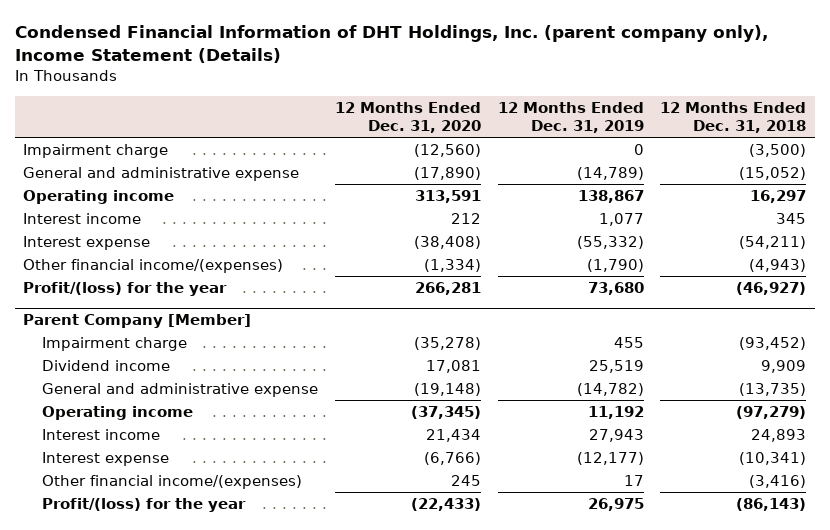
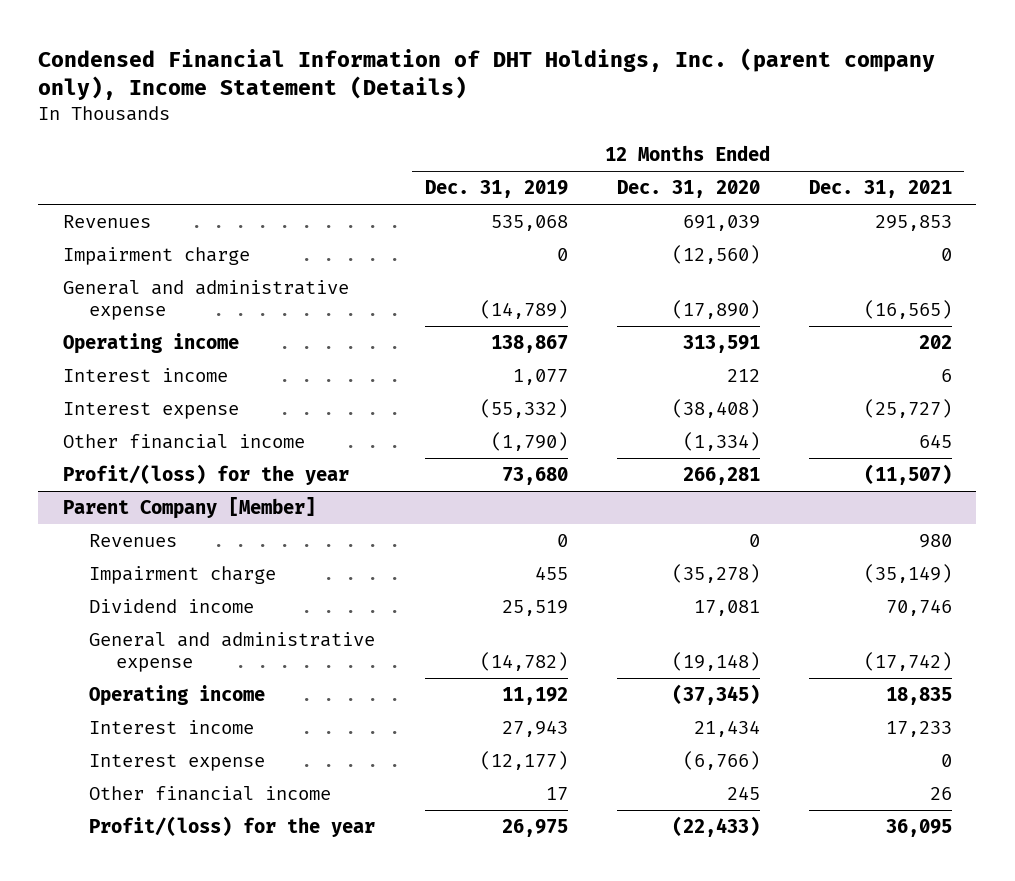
[660,102,807,134] 12 Months Ended Dec. 31, 2018 -> none
none -> [808,180,952,199] Dec. 31, 2021
none -> [62,214,151,228] Revenues
[23,258,284,273] Other financial income/(expenses) -> [62,433,305,449] Other financial income
none -> [89,533,178,547] Revenues
[42,474,303,489] Other financial income/(expenses) -> [89,785,332,801] Other financial income

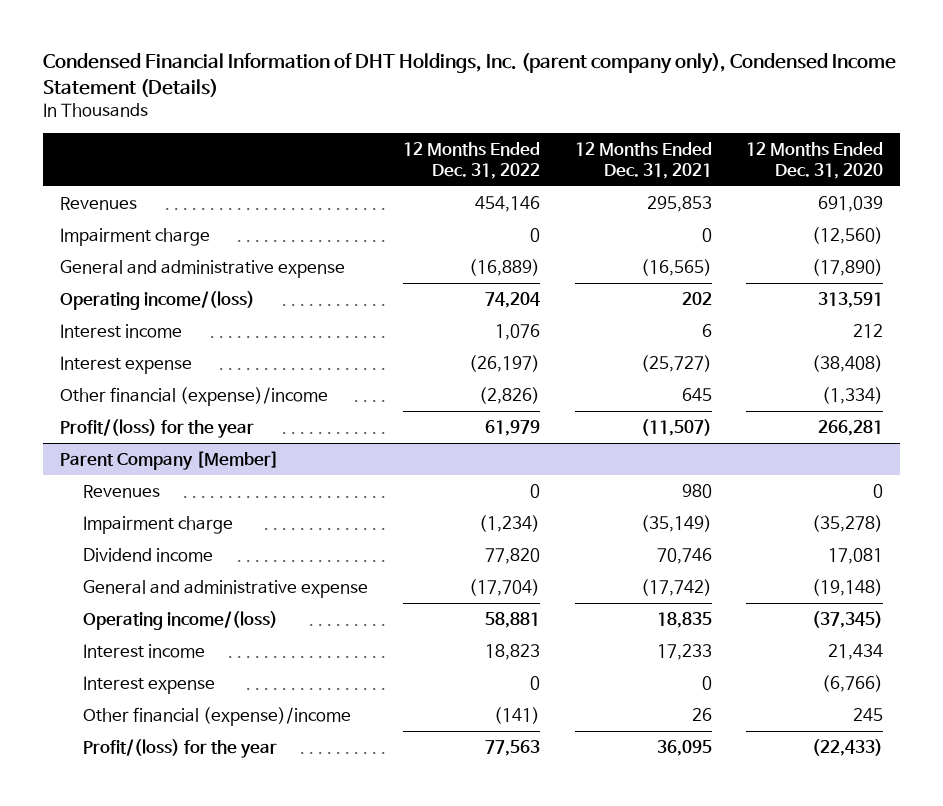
[38,47,936,101] Condensed Financial Information of DHT Holdings, Inc. (parent company only), Income Statement (Details) -> [42,53,896,97] Condensed Financial Information of DHT Holdings, Inc. (parent company only), Condensed Income Statement (Details)
[424,180,568,199] Dec. 31, 2019 -> none
none -> [403,141,541,179] 12 Months Ended Dec. 31, 2022
[62,332,239,354] Operating income -> [59,291,255,311] Operating income/(loss)
[62,433,305,449] Other financial income -> [59,387,328,407] Other financial (expense)/income
[89,684,266,706] Operating income -> [83,611,279,631] Operating income/(loss)
[89,785,332,801] Other financial income -> [83,707,352,727] Other financial (expense)/income

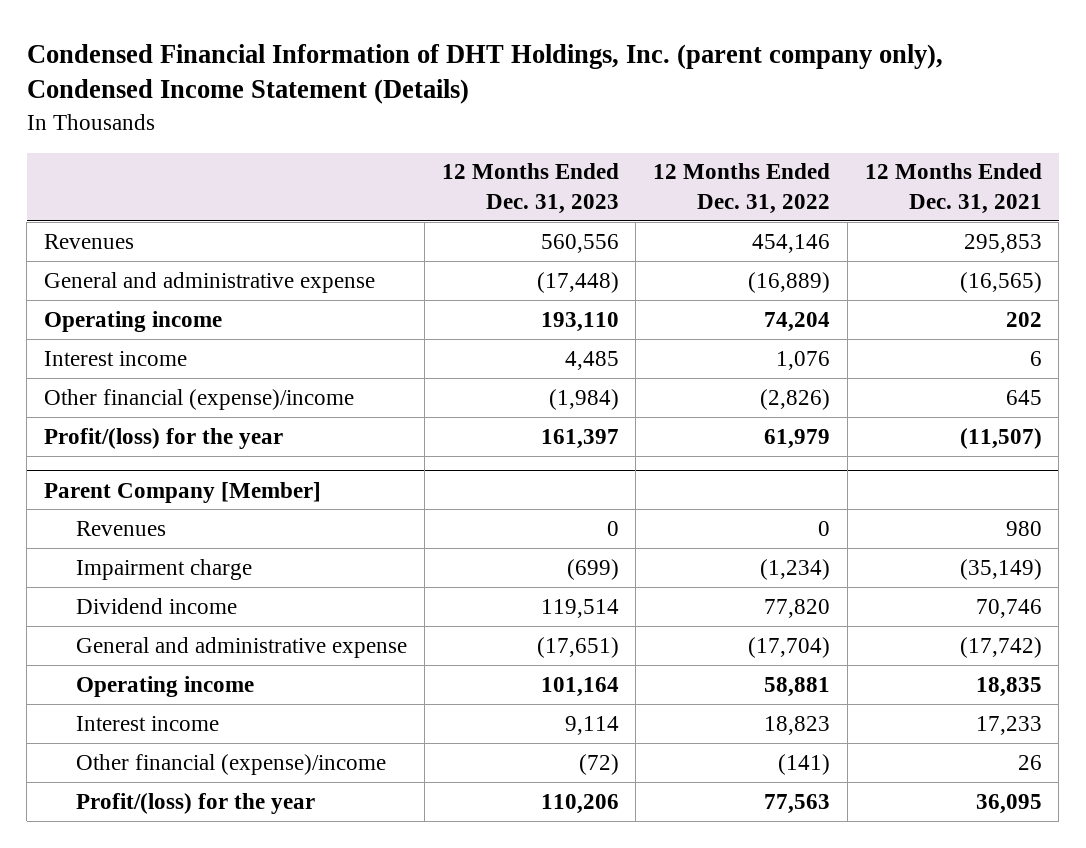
[746,141,884,179] 12 Months Ended Dec. 31, 2020 -> none
none -> [441,163,619,215] 12 Months Ended Dec. 31, 2023
[59,228,210,247] Impairment charge -> none
[59,291,255,311] Operating income/(loss) -> [44,310,223,332] Operating income
[59,356,192,375] Interest expense -> none
[83,611,279,631] Operating income/(loss) -> [76,675,255,697] Operating income
[83,676,216,695] Interest expense -> none

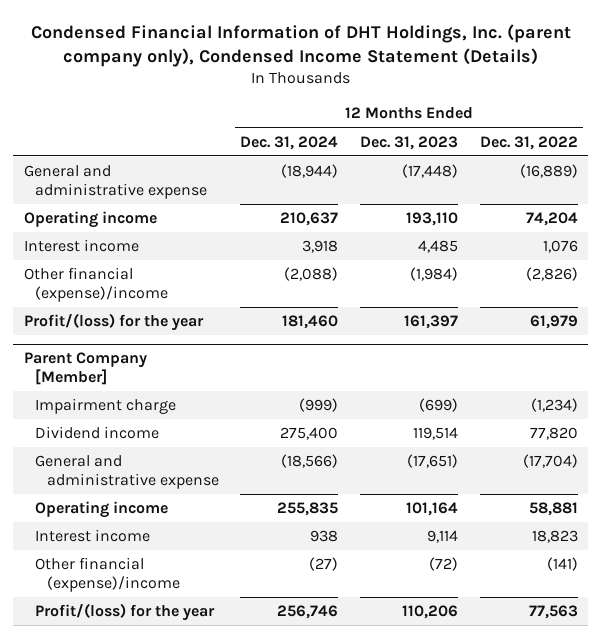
[864,163,1042,215] 12 Months Ended Dec. 31, 2021 -> none
none -> [240,135,339,150] Dec. 31, 2024
[44,233,135,249] Revenues -> none
[76,520,167,536] Revenues -> none

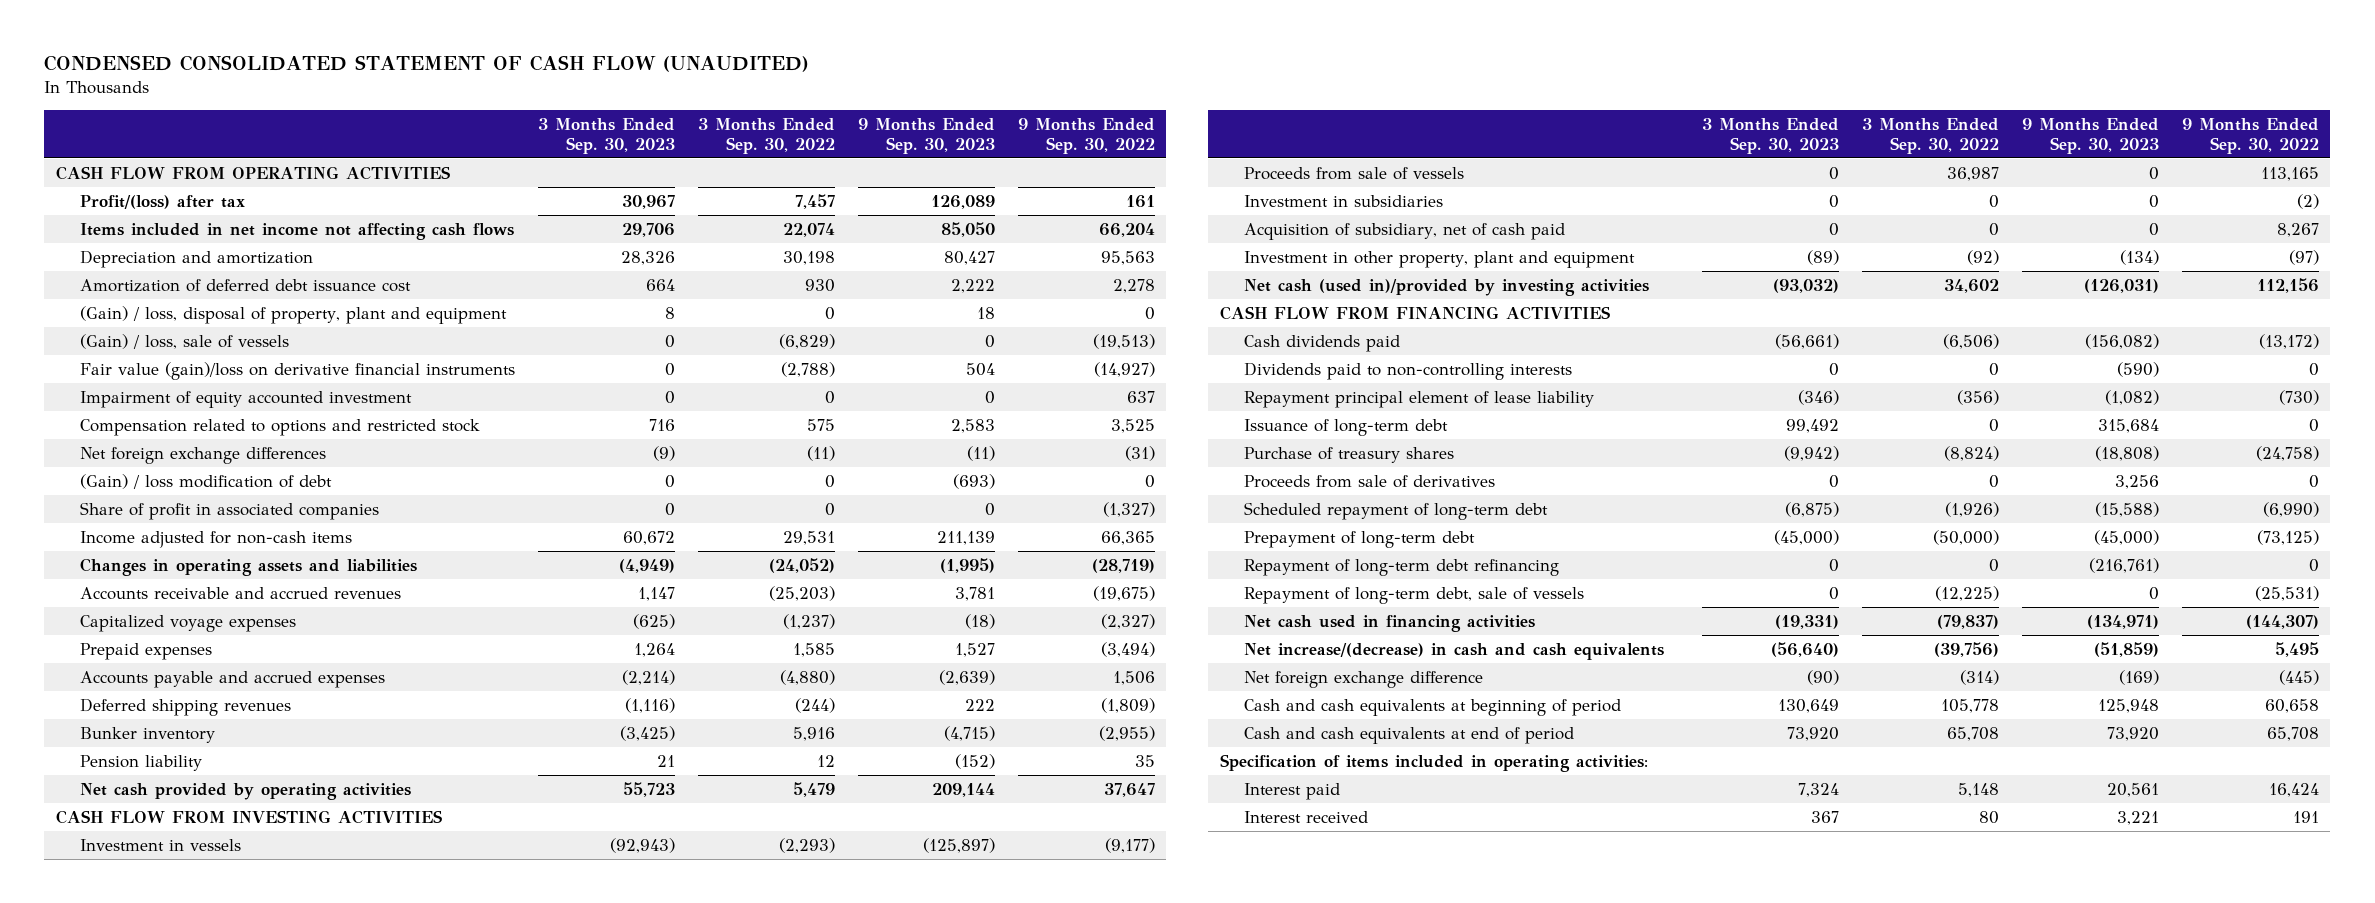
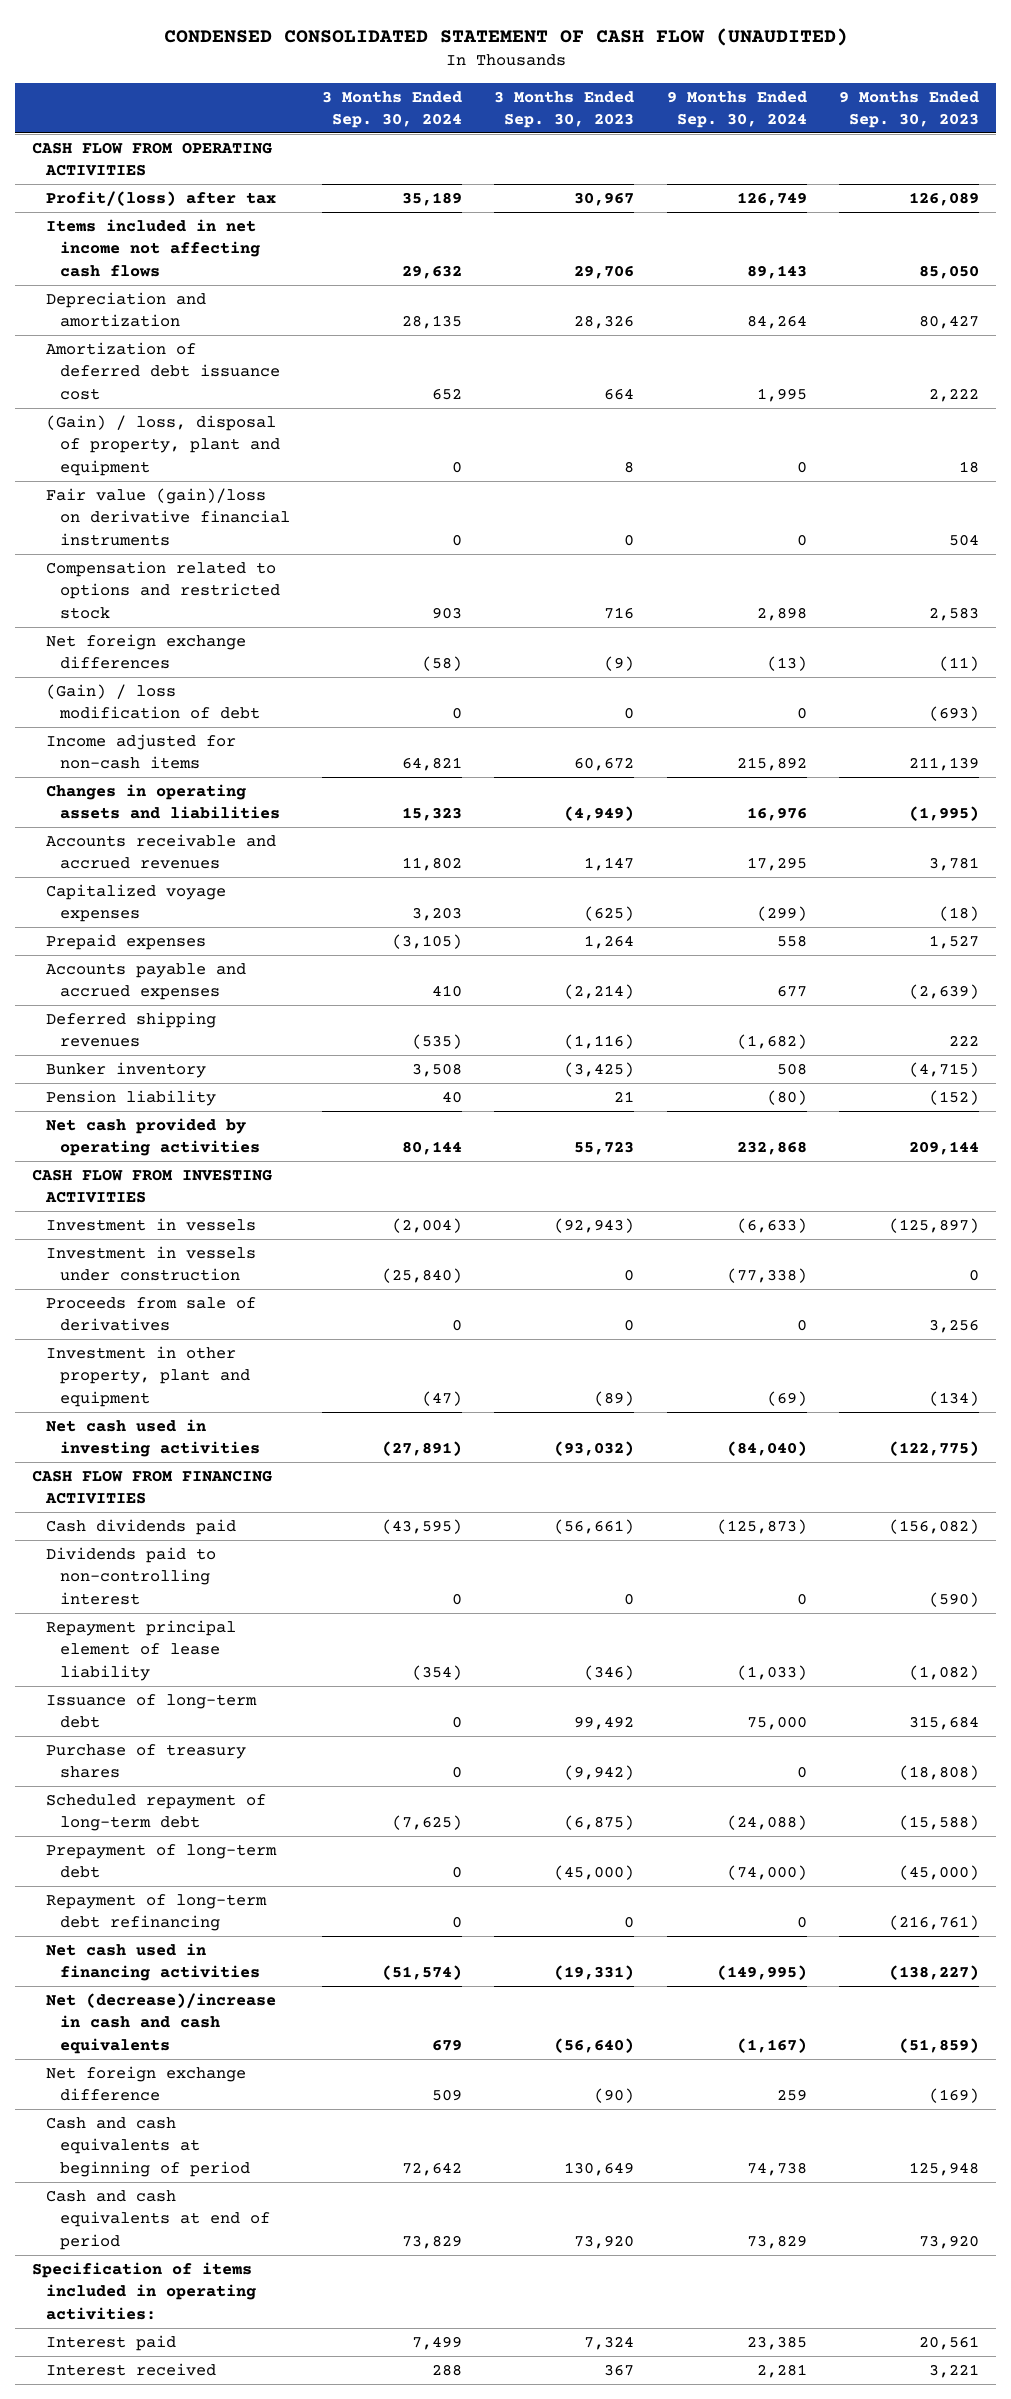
[697,117,835,154] 3 Months Ended Sep. 30, 2022 -> none
[1017,117,1155,154] 9 Months Ended Sep. 30, 2022 -> none
none -> [322,90,463,128] 3 Months Ended Sep. 30, 2024
none -> [666,90,807,128] 9 Months Ended Sep. 30, 2024
[79,333,289,349] (Gain) / loss, sale of vessels -> none
[79,390,412,408] Impairment of equity accounted investment -> none
[79,501,379,520] Share of profit in associated companies -> none
[1243,166,1464,180] Proceeds from sale of vessels -> none
[1243,194,1443,207] Investment in subsidiaries -> none
[1243,222,1565,240] Acquisition of subsidiary, net of cash paid -> none
none -> [45,1245,256,1282] Investment in vessels under construction
[1243,474,1495,488] Proceeds from sale of derivatives -> [45,1296,256,1332] Proceeds from sale of derivatives
[1243,278,1649,296] Net cash (used in)/provided by investing activities -> [45,1418,260,1458] Net cash used in investing activities
[2083,278,2159,293] (126,031) -> [889,1441,980,1457] (122,775)
[1243,361,1572,380] Dividends paid to non-controlling interests -> [45,1546,216,1605] Dividends paid to non-controlling interest
[1243,586,1584,604] Repayment of long-term debt, sale of vessels -> none
[2086,614,2159,629] (134,971) -> [889,1965,980,1981] (138,227)
[1243,642,1664,660] Net increase/(decrease) in cash and cash equivalents -> [45,1992,276,2054] Net (decrease)/increase in cash and cash equivalents

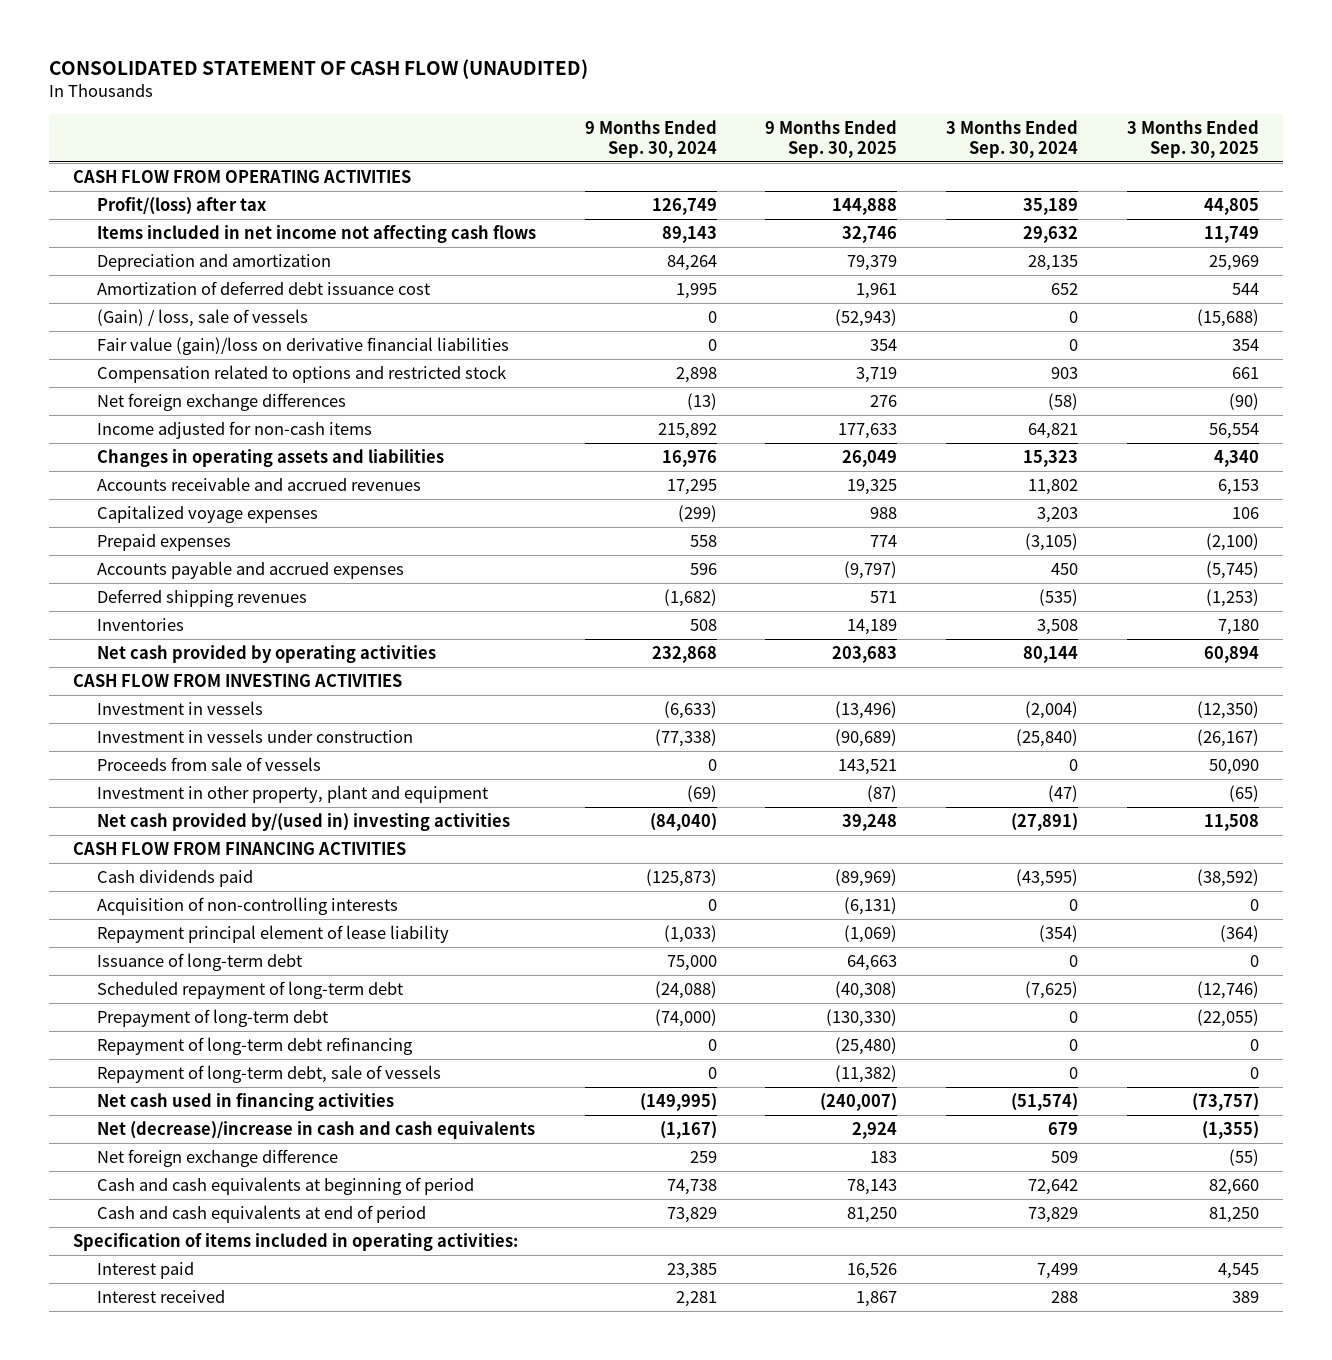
[163,28,848,47] CONDENSED CONSOLIDATED STATEMENT OF CASH FLOW (UNAUDITED) -> [49,58,589,79] CONSOLIDATED STATEMENT OF CASH FLOW (UNAUDITED)
[494,90,635,128] 3 Months Ended Sep. 30, 2023 -> none
[839,90,980,128] 9 Months Ended Sep. 30, 2023 -> none
none -> [765,119,898,158] 9 Months Ended Sep. 30, 2025
none -> [1126,119,1259,158] 3 Months Ended Sep. 30, 2025
[45,414,280,476] (Gain) / loss, disposal of property, plant and equipment -> none
none -> [97,309,309,328] (Gain) / loss, sale of vessels
[45,487,290,546] Fair value (gain)/loss on derivative financial instruments -> [97,337,510,356] Fair value (gain)/loss on derivative financial liabilities
[45,683,260,720] (Gain) / loss modification of debt -> none
[432,985,463,998] 410 -> [1050,563,1078,576] 450
[776,985,807,998] 677 -> [689,563,717,576] 596
[45,1089,216,1106] Pension liability -> none
[45,1061,206,1078] Bunker inventory -> [97,618,185,632] Inventories
[45,1296,256,1332] Proceeds from sale of derivatives -> [97,757,322,772] Proceeds from sale of vessels
[45,1418,260,1458] Net cash used in investing activities -> [97,813,511,832] Net cash provided by/(used in) investing activities
[45,1546,216,1605] Dividends paid to non-controlling interest -> none
none -> [97,897,399,916] Acquisition of non-controlling interests
[45,1743,246,1779] Purchase of treasury shares -> none
none -> [97,1065,442,1084] Repayment of long-term debt, sale of vessels

